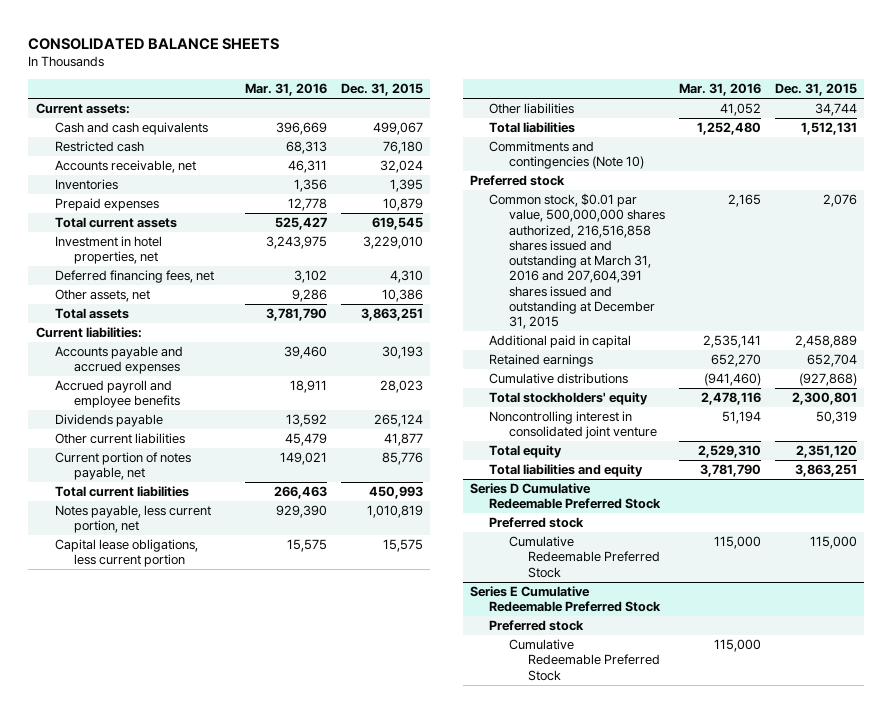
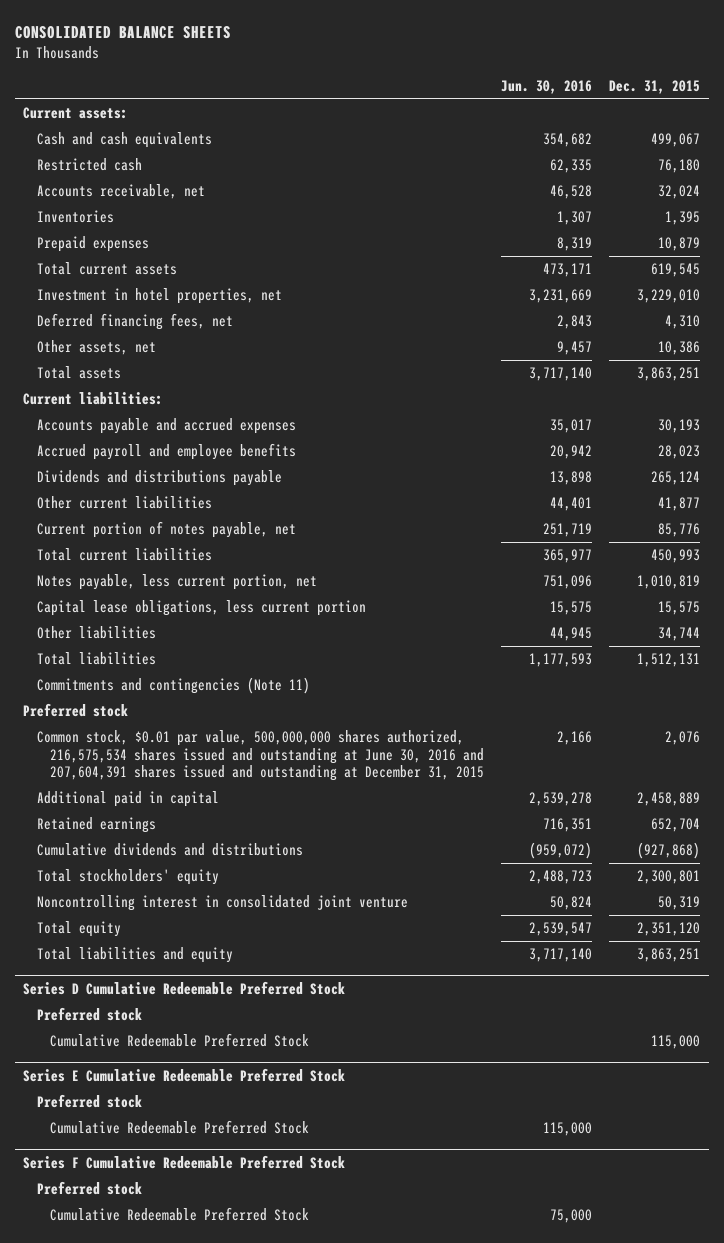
[244,83,327,97] Mar. 31, 2016 -> none
none -> [501,79,593,94] Jun. 30, 2016
[55,414,164,428] Dividends payable -> [36,470,282,487] Dividends and distributions payable
[489,141,644,170] Commitments and contingencies (Note 10) -> [36,677,310,695] Commitments and contingencies (Note 11)
[489,193,665,330] Common stock, $0.01 par value, 500,000,000 shares authorized, 216,516,858 shares issued and outstanding at March 31, 2016 and 207,604,391 shares issued and outstanding at December 31, 2015 -> [36,730,484,782] Common stock, $0.01 par value, 500,000,000 shares authorized, 216,575,534 shares issued and outstanding at June 30, 2016 and 207,604,391 shares issued and outstanding at December 31, 2015
[489,373,629,385] Cumulative distributions -> [36,843,303,857] Cumulative dividends and distributions
none -> [23,1155,346,1170] Series F Cumulative Redeemable Preferred Stock
none -> [36,1181,142,1196] Preferred stock
none -> [49,1207,309,1222] Cumulative Redeemable Preferred Stock

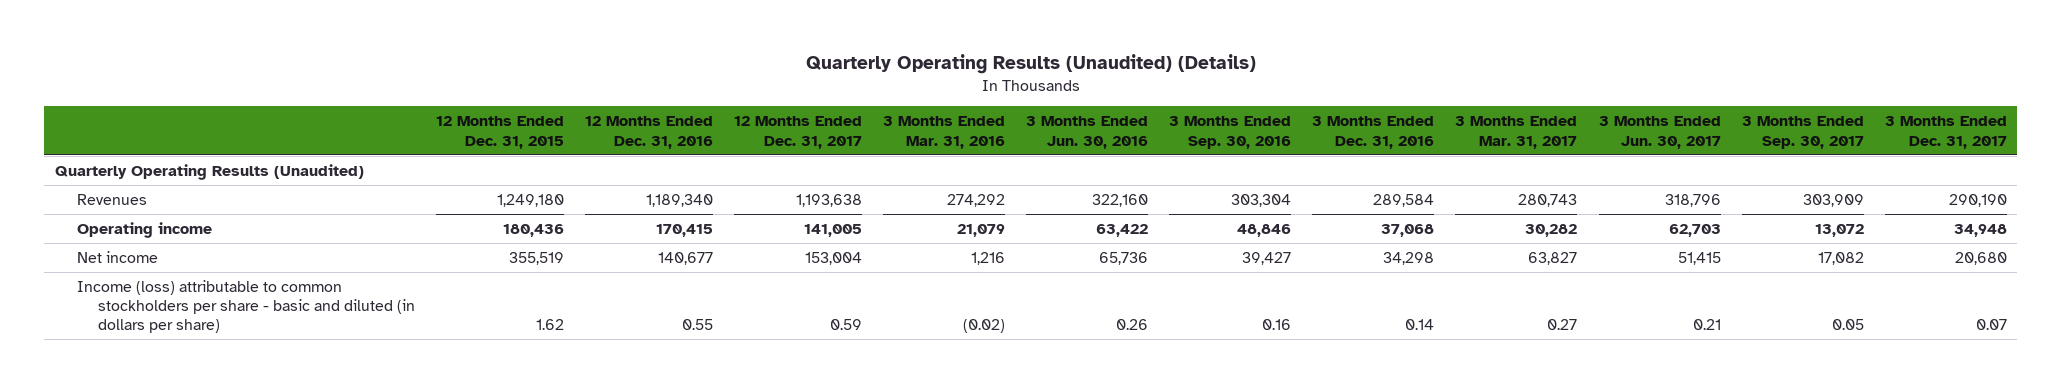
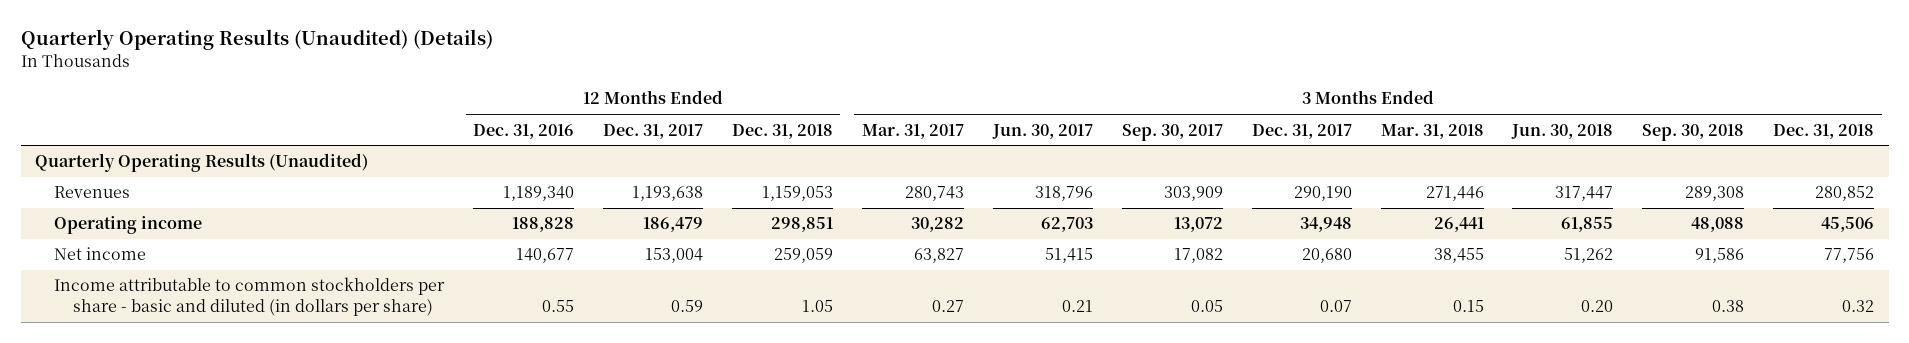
[436,116,565,149] 12 Months Ended Dec. 31, 2015 -> none
[883,116,1006,149] 3 Months Ended Mar. 31, 2016 -> none
[1026,116,1149,149] 3 Months Ended Jun. 30, 2016 -> none
[1169,116,1292,149] 3 Months Ended Sep. 30, 2016 -> none
[1312,116,1435,149] 3 Months Ended Dec. 31, 2016 -> none
none -> [731,123,833,139] Dec. 31, 2018
none -> [1380,123,1484,139] Mar. 31, 2018
none -> [1511,123,1614,139] Jun. 30, 2018
none -> [1642,123,1745,141] Sep. 30, 2018
none -> [1773,123,1875,139] Dec. 31, 2018
[656,223,714,237] 170,415 -> [511,217,574,233] 188,828
[804,223,863,237] 141,005 -> [642,217,703,233] 186,479
[76,279,416,334] Income (loss) attributable to common stockholders per share - basic and diluted (in dollars per share) -> [53,277,445,316] Income attributable to common stockholders per share - basic and diluted (in dollars per share)

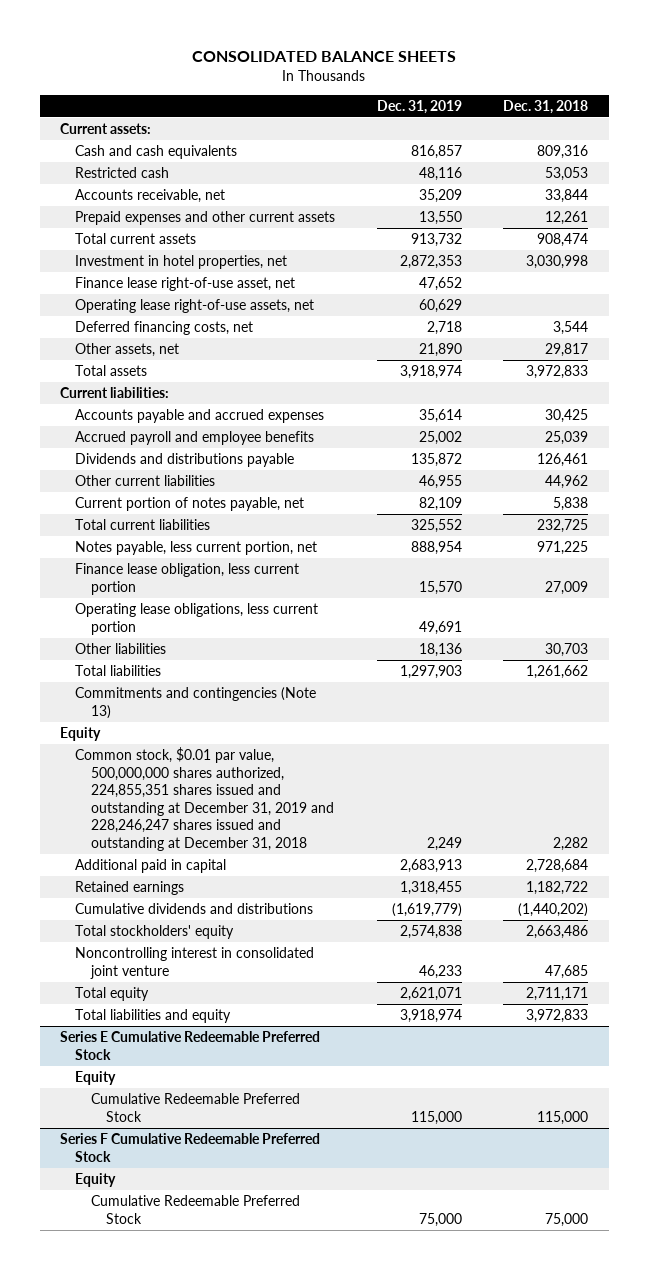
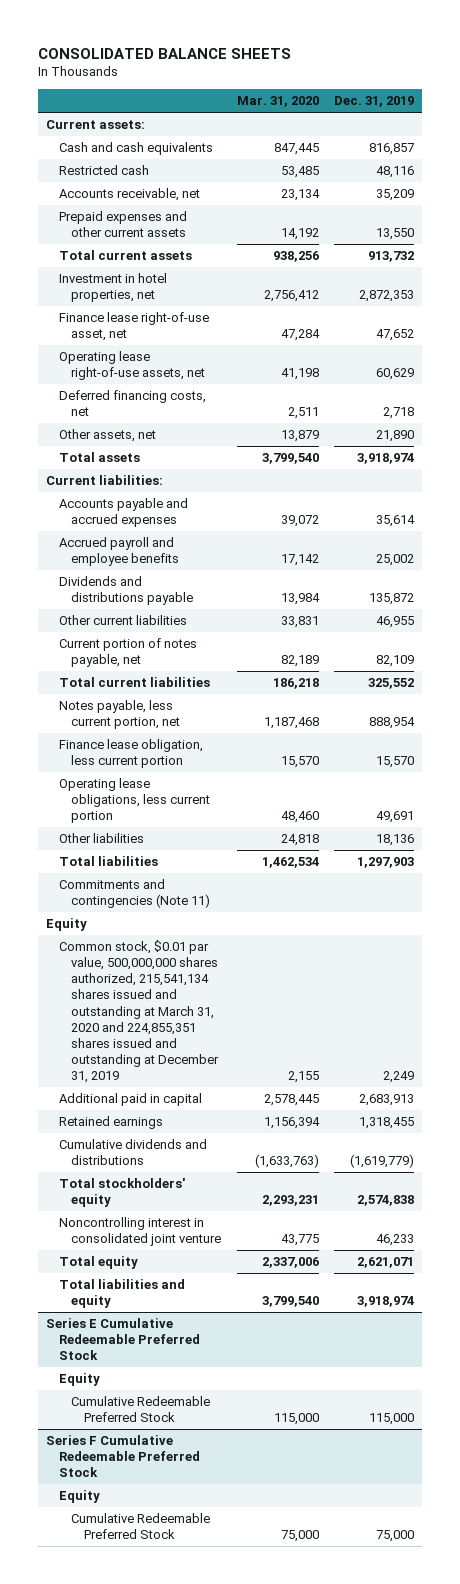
[502,99,588,114] Dec. 31, 2018 -> none
none -> [236,96,319,108] Mar. 31, 2020
[75,687,317,719] Commitments and contingencies (Note 13) -> [58,879,211,909] Commitments and contingencies (Note 11)
[75,747,334,851] Common stock, $0.01 par value, 500,000,000 shares authorized, 224,855,351 shares issued and outstanding at December 31, 2019 and 228,246,247 shares issued and outstanding at December 31, 2018 -> [58,940,220,1084] Common stock, $0.01 par value, 500,000,000 shares authorized, 215,541,134 shares issued and outstanding at March 31, 2020 and 224,855,351 shares issued and outstanding at December 31, 2019

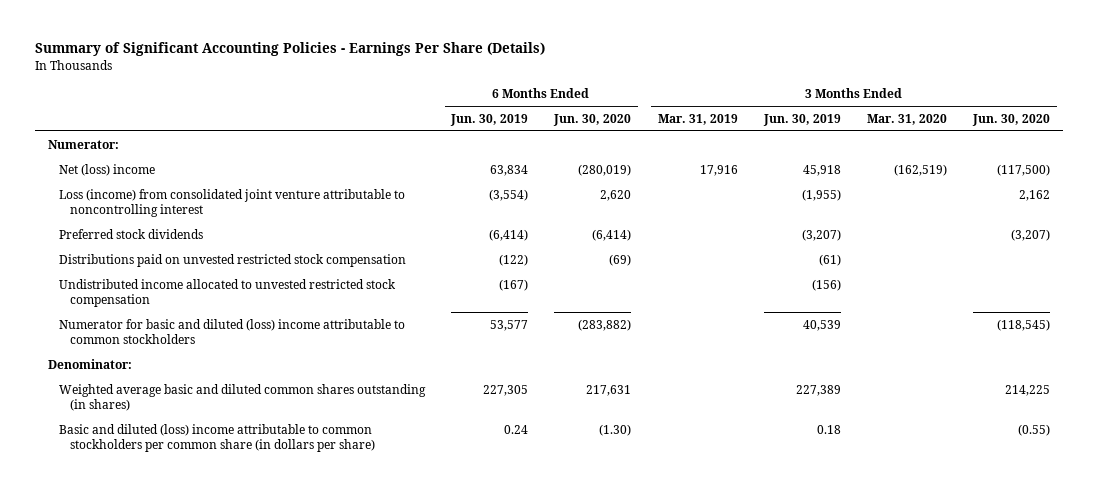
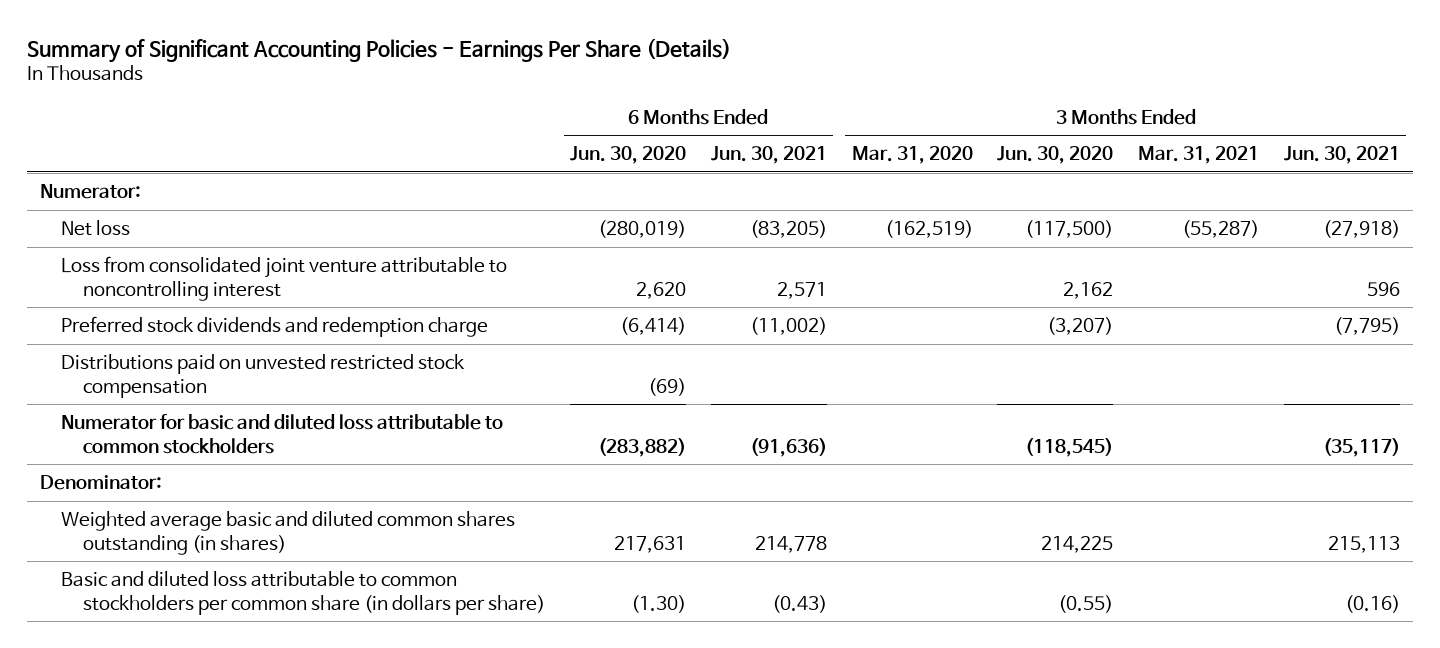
[450,113,529,126] Jun. 30, 2019 -> none
[657,113,738,125] Mar. 31, 2019 -> none
[762,113,841,126] Jun. 30, 2019 -> none
none -> [710,146,827,165] Jun. 30, 2021
none -> [1138,146,1260,165] Mar. 31, 2021
none -> [1284,146,1401,165] Jun. 30, 2021
[59,163,156,176] Net (loss) income -> [61,219,131,236] Net loss
[59,188,406,217] Loss (income) from consolidated joint venture attributable to noncontrolling interest -> [61,255,508,301] Loss from consolidated joint venture attributable to noncontrolling interest
[59,228,204,239] Preferred stock dividends -> [61,315,489,337] Preferred stock dividends and redemption charge
[59,278,397,307] Undistributed income allocated to unvested restricted stock compensation -> none
[59,318,406,344] Numerator for basic and diluted (loss) income attributable to common stockholders -> [61,413,504,454] Numerator for basic and diluted loss attributable to common stockholders
[59,423,376,452] Basic and diluted (loss) income attributable to common stockholders per common share (in dollars per share) -> [61,570,546,615] Basic and diluted loss attributable to common stockholders per common share (in dollars per share)

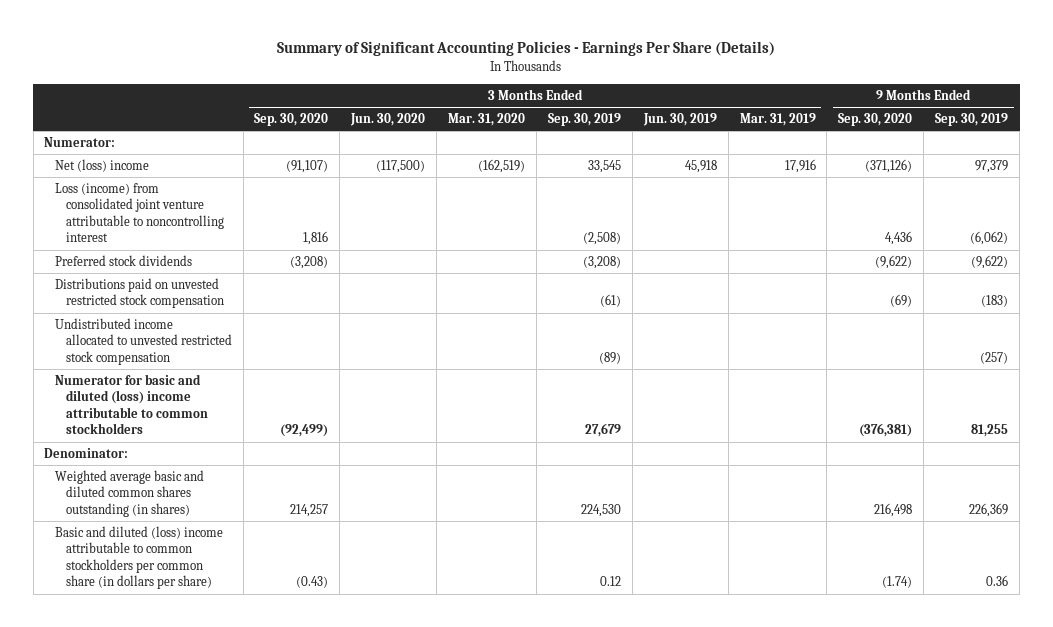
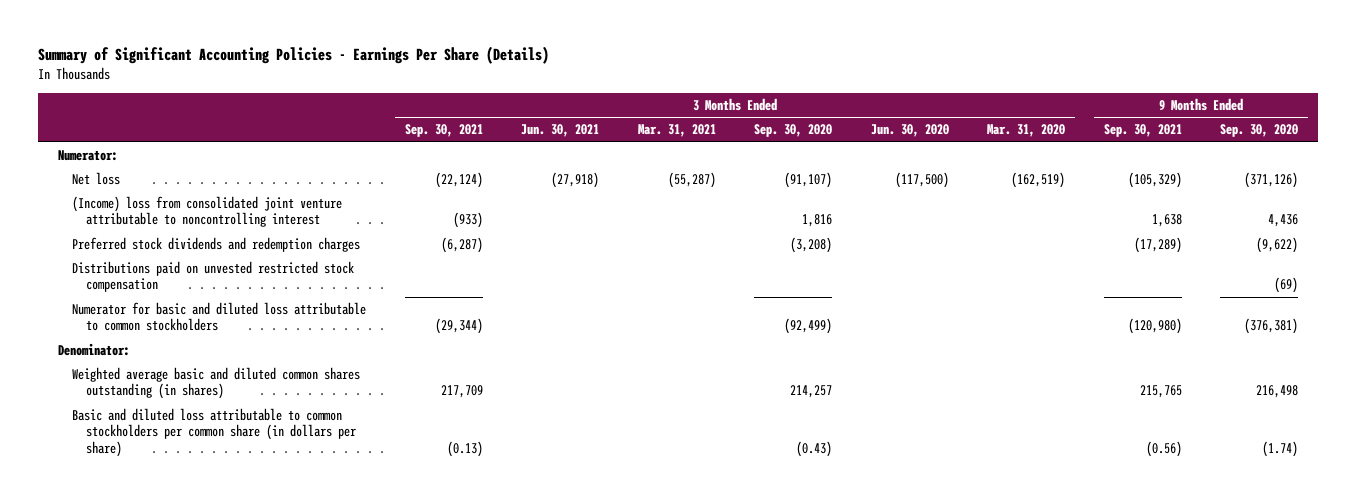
[547,113,621,127] Sep. 30, 2019 -> none
[642,113,717,127] Jun. 30, 2019 -> none
[739,113,816,127] Mar. 31, 2019 -> none
[935,113,1009,127] Sep. 30, 2019 -> none
none -> [404,124,483,138] Sep. 30, 2021
none -> [521,124,600,138] Jun. 30, 2021
none -> [637,124,716,138] Mar. 31, 2021
none -> [1103,124,1182,138] Sep. 30, 2021
[55,158,150,172] Net (loss) income -> [71,172,120,186] Net loss
[55,182,224,243] Loss (income) from consolidated joint venture attributable to noncontrolling interest -> [71,196,342,228] (Income) loss from consolidated joint venture attributable to noncontrolling interest
[55,254,193,266] Preferred stock dividends -> [71,237,360,253] Preferred stock dividends and redemption charges
[55,317,232,365] Undistributed income allocated to unvested restricted stock compensation -> none
[55,373,208,435] Numerator for basic and diluted (loss) income attributable to common stockholders -> [71,302,366,332] Numerator for basic and diluted loss attributable to common stockholders
[55,525,224,590] Basic and diluted (loss) income attributable to common stockholders per common share (in dollars per share) -> [71,408,357,457] Basic and diluted loss attributable to common stockholders per common share (in dollars per share)

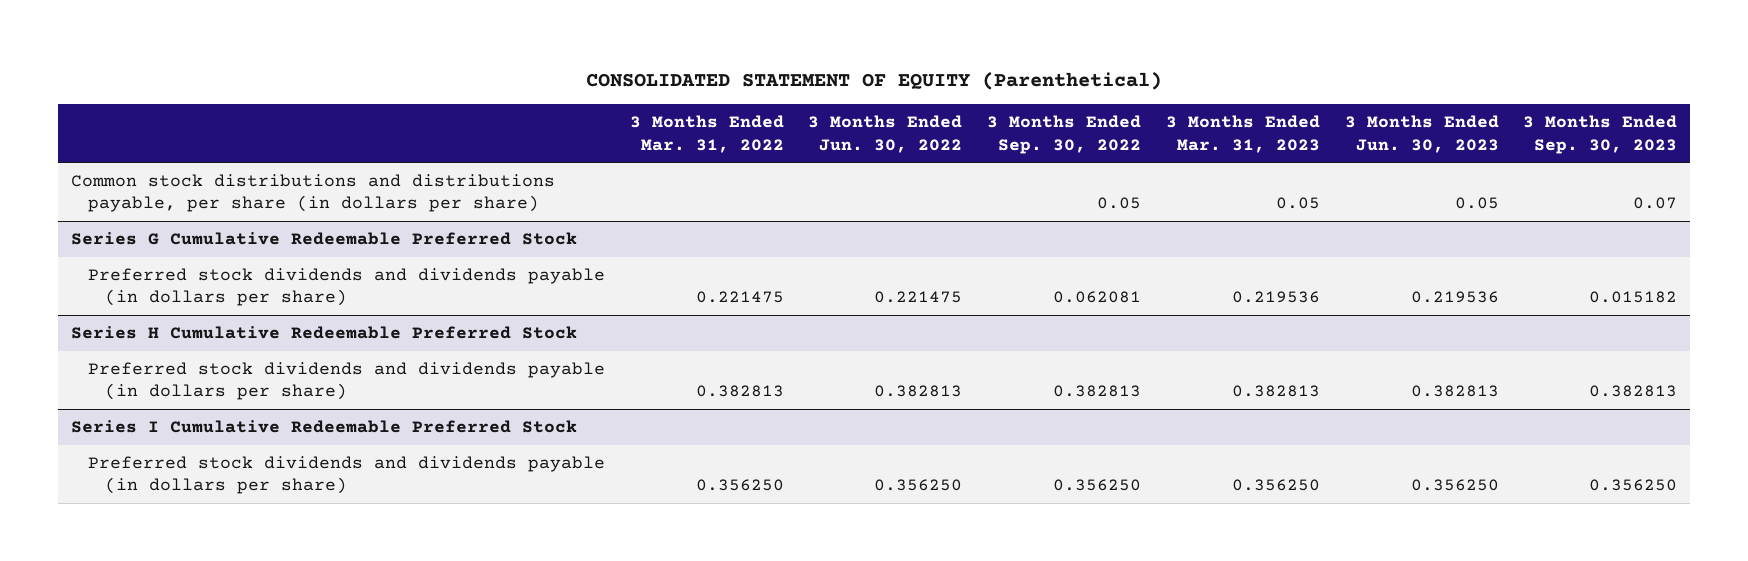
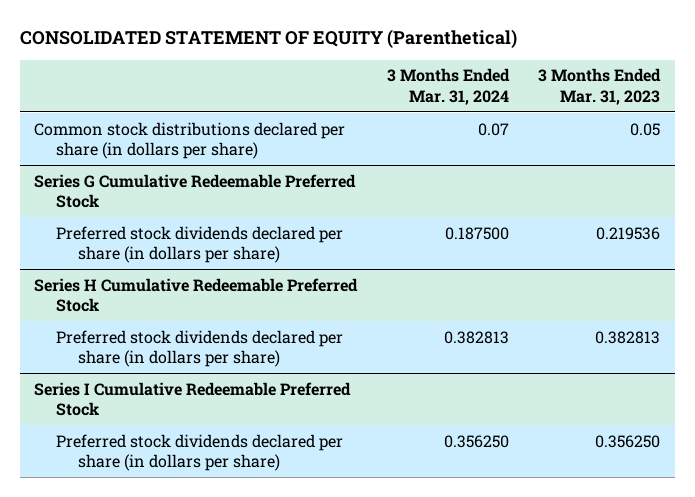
[629,115,784,153] 3 Months Ended Mar. 31, 2022 -> none
[808,115,963,153] 3 Months Ended Jun. 30, 2022 -> none
[987,115,1142,154] 3 Months Ended Sep. 30, 2022 -> none
[1344,115,1499,153] 3 Months Ended Jun. 30, 2023 -> none
[1523,115,1678,154] 3 Months Ended Sep. 30, 2023 -> none
none -> [386,68,510,105] 3 Months Ended Mar. 31, 2024
[70,174,555,213] Common stock distributions and distributions payable, per share (in dollars per share) -> [34,121,346,159] Common stock distributions declared per share (in dollars per share)
[87,268,605,307] Preferred stock dividends and dividends payable (in dollars per share) -> [56,225,344,263] Preferred stock dividends declared per share (in dollars per share)
[87,362,605,401] Preferred stock dividends and dividends payable (in dollars per share) -> [56,329,344,367] Preferred stock dividends declared per share (in dollars per share)
[87,456,605,495] Preferred stock dividends and dividends payable (in dollars per share) -> [56,433,344,471] Preferred stock dividends declared per share (in dollars per share)

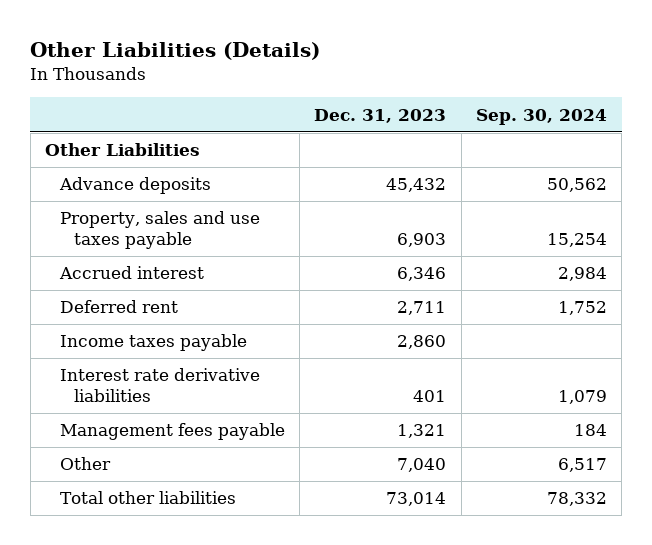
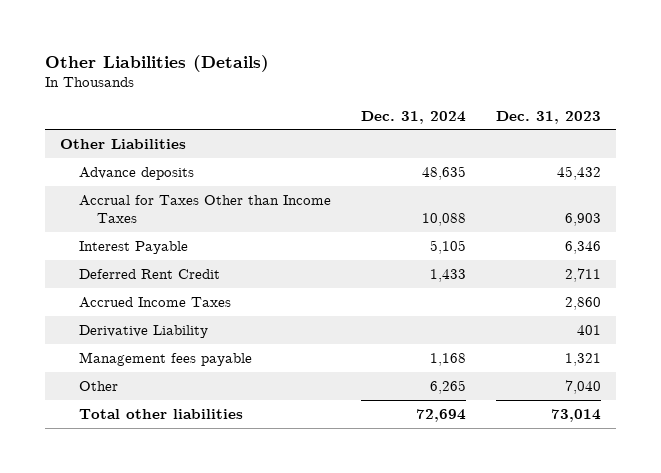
[476,108,608,125] Sep. 30, 2024 -> none
none -> [360,110,466,124] Dec. 31, 2024
[59,211,260,249] Property, sales and use taxes payable -> [78,194,331,224] Accrual for Taxes Other than Income Taxes
[58,266,204,280] Accrued interest -> [78,240,188,254] Interest Payable
[59,300,178,314] Deferred rent -> [78,268,220,279] Deferred Rent Credit
[59,334,247,352] Income taxes payable -> [78,296,231,308] Accrued Income Taxes
[59,368,260,402] Interest rate derivative liabilities -> [78,324,208,338] Derivative Liability

